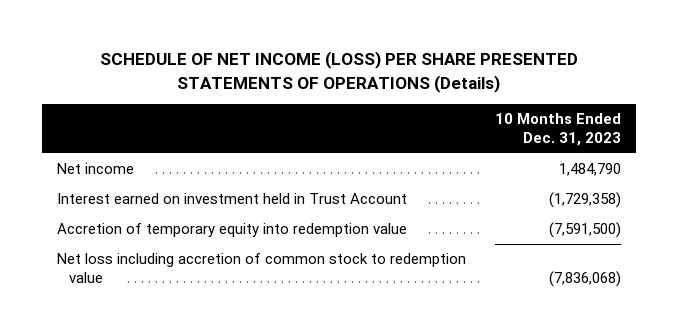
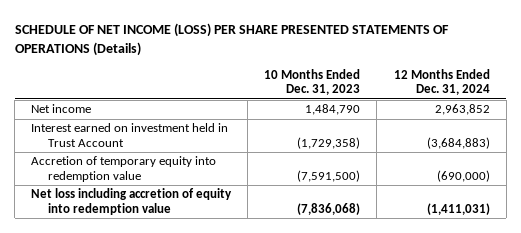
none -> [393,68,490,96] 12 Months Ended Dec. 31, 2024
[56,253,466,284] Net loss including accretion of common stock to redemption value -> [31,188,233,215] Net loss including accretion of equity into redemption value

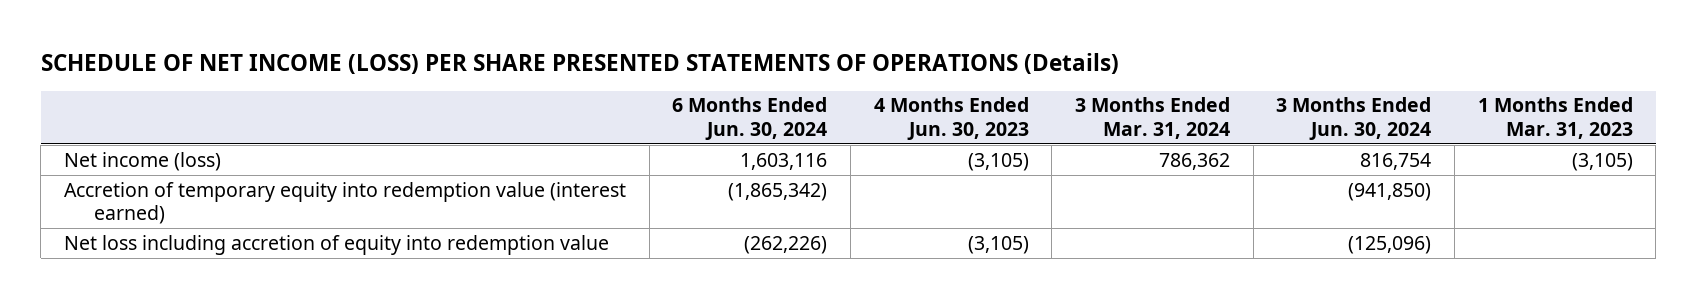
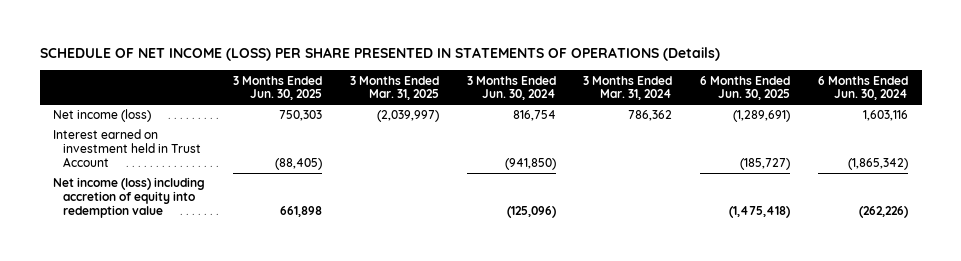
[40,53,1119,75] SCHEDULE OF NET INCOME (LOSS) PER SHARE PRESENTED STATEMENTS OF OPERATIONS (Details) -> [39,47,720,62] SCHEDULE OF NET INCOME (LOSS) PER SHARE PRESENTED IN STATEMENTS OF OPERATIONS (Details)
[873,97,1029,141] 4 Months Ended Jun. 30, 2023 -> none
[1477,97,1633,140] 1 Months Ended Mar. 31, 2023 -> none
none -> [233,75,323,101] 3 Months Ended Jun. 30, 2025
none -> [349,75,439,101] 3 Months Ended Mar. 31, 2025
none -> [699,75,790,101] 6 Months Ended Jun. 30, 2025
[63,181,626,225] Accretion of temporary equity into redemption value (interest earned) -> [53,129,202,168] Interest earned on investment held in Trust Account
[63,234,609,255] Net loss including accretion of equity into redemption value -> [53,177,206,219] Net income (loss) including accretion of equity into redemption value

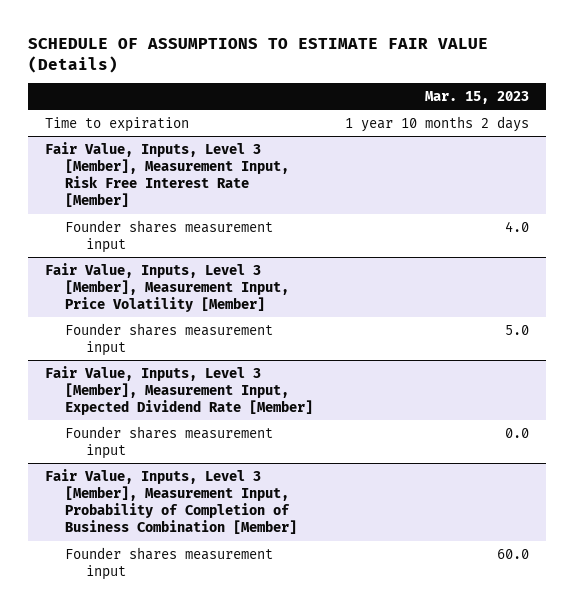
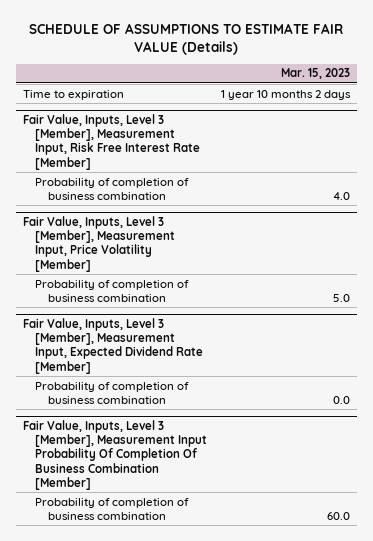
[65,219,274,253] Founder shares measurement input -> [35,177,190,200] Probability of completion of business combination
[65,322,274,356] Founder shares measurement input -> [35,279,190,302] Probability of completion of business combination
[65,425,274,459] Founder shares measurement input -> [35,381,190,404] Probability of completion of business combination
[44,468,298,534] Fair Value, Inputs, Level 3 [Member], Measurement Input, Probability of Completion of Business Combination [Member] -> [22,419,208,490] Fair Value, Inputs, Level 3 [Member], Measurement Input Probability Of Completion Of Business Combination [Member]
[65,546,274,580] Founder shares measurement input -> [35,497,190,520] Probability of completion of business combination

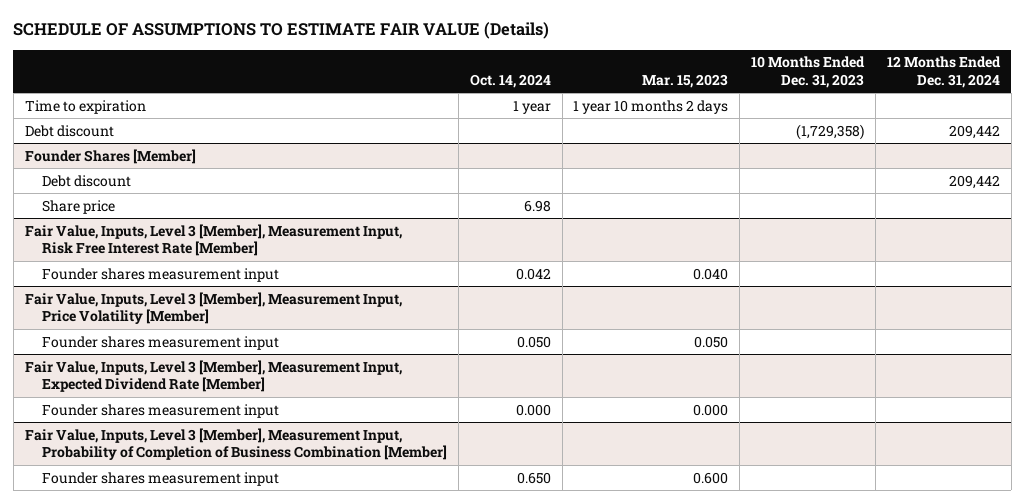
none -> [469,74,551,89] Oct. 14, 2024
none -> [751,56,866,89] 10 Months Ended Dec. 31, 2023
none -> [887,56,1002,89] 12 Months Ended Dec. 31, 2024
none -> [24,124,114,137] Debt discount
none -> [24,148,196,164] Founder Shares [Member]
none -> [41,174,131,187] Debt discount
none -> [41,199,115,214] Share price
[35,177,190,200] Probability of completion of business combination -> none
none -> [41,267,279,282] Founder shares measurement input
[35,279,190,302] Probability of completion of business combination -> none
none -> [41,335,279,350] Founder shares measurement input
[35,381,190,404] Probability of completion of business combination -> none
[35,497,190,520] Probability of completion of business combination -> none
none -> [41,403,279,418] Founder shares measurement input
[22,419,208,490] Fair Value, Inputs, Level 3 [Member], Measurement Input Probability Of Completion Of Business Combination [Member] -> [24,427,447,461] Fair Value, Inputs, Level 3 [Member], Measurement Input, Probability of Completion of Business Combination [Member]
none -> [41,471,279,486] Founder shares measurement input

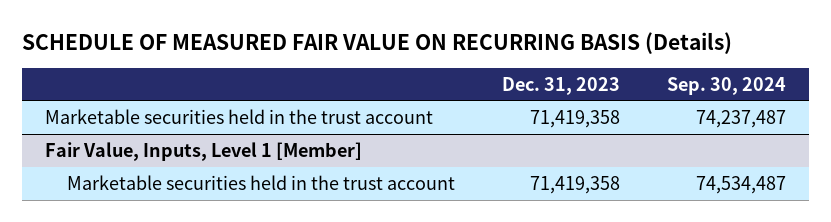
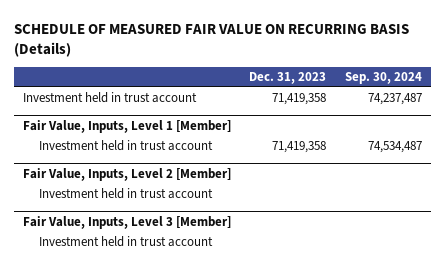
[44,108,433,124] Marketable securities held in the trust account -> [23,92,198,104] Investment held in trust account
[67,174,456,190] Marketable securities held in the trust account -> [39,140,214,152] Investment held in trust account
none -> [23,167,232,181] Fair Value, Inputs, Level 2 [Member]
none -> [39,188,214,200] Investment held in trust account
none -> [23,215,232,229] Fair Value, Inputs, Level 3 [Member]
none -> [39,236,214,248] Investment held in trust account

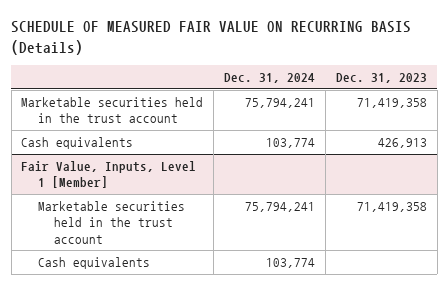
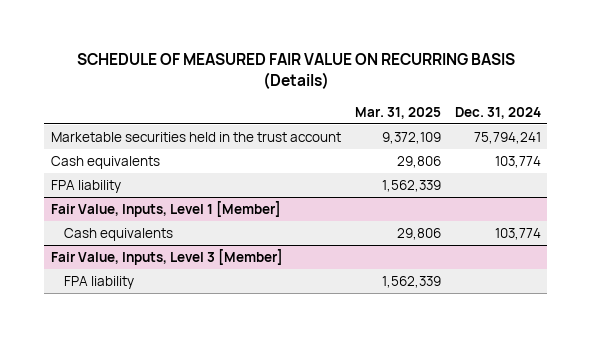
[335,73,427,84] Dec. 31, 2023 -> none
none -> [354,106,441,119] Mar. 31, 2025
none -> [50,180,121,194] FPA liability
[37,201,185,244] Marketable securities held in the trust account -> none
none -> [50,249,283,266] Fair Value, Inputs, Level 3 [Member]
none -> [63,276,134,290] FPA liability

